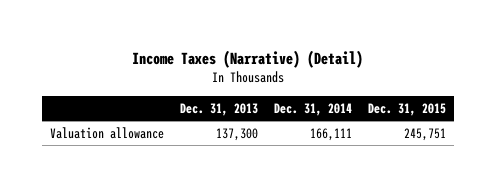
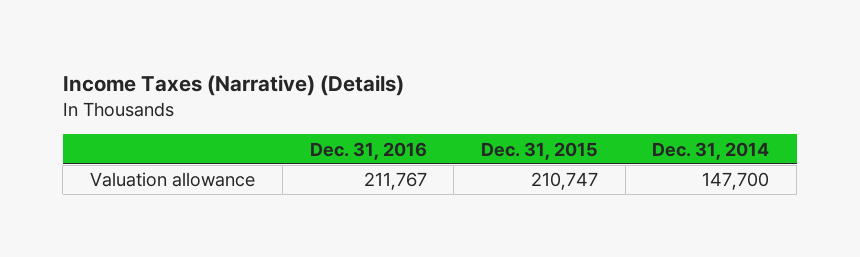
[132,49,364,68] Income Taxes (Narrative) (Detail) -> [62,75,404,97] Income Taxes (Narrative) (Details)
[180,102,259,116] Dec. 31, 2013 -> none
none -> [309,141,427,160] Dec. 31, 2016
[310,127,353,141] 166,111 -> [702,172,770,191] 147,700
[404,127,447,141] 245,751 -> [531,172,599,191] 210,747

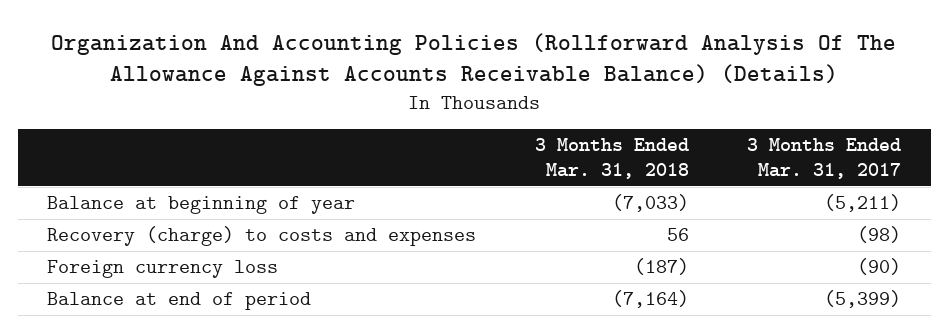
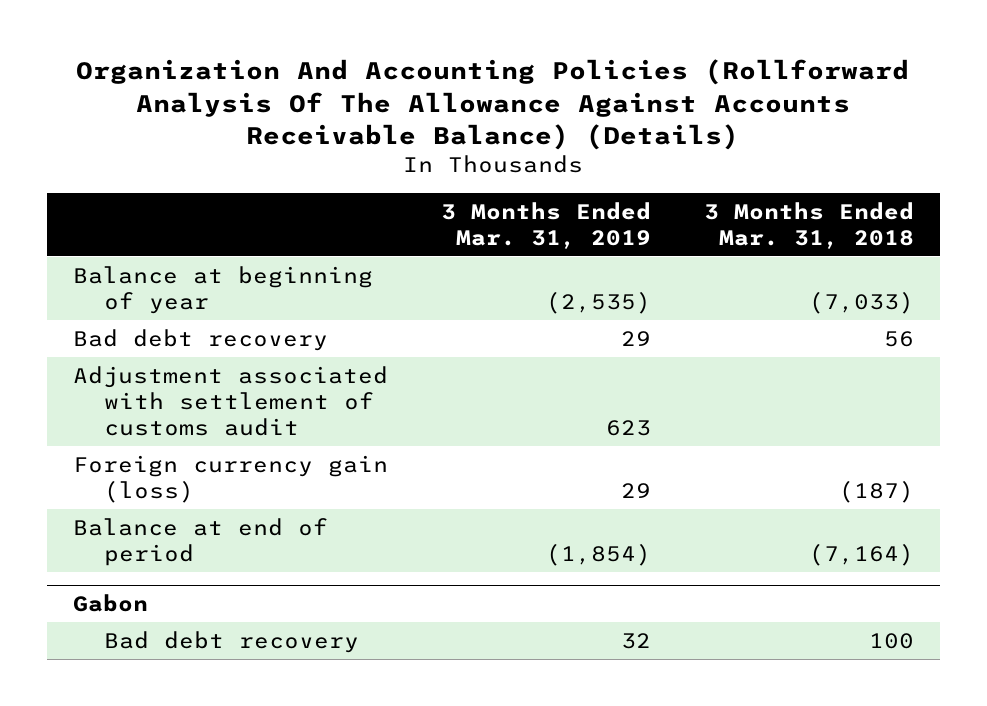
[747,138,902,179] 3 Months Ended Mar. 31, 2017 -> none
none -> [440,201,651,249] 3 Months Ended Mar. 31, 2019
[47,226,477,247] Recovery (charge) to costs and expenses -> [73,328,329,351] Bad debt recovery
none -> [73,365,389,436] Adjustment associated with settlement of customs audit
[47,260,279,279] Foreign currency loss -> [73,454,389,503] Foreign currency gain (loss)
none -> [73,593,149,612] Gabon
none -> [103,630,359,653] Bad debt recovery

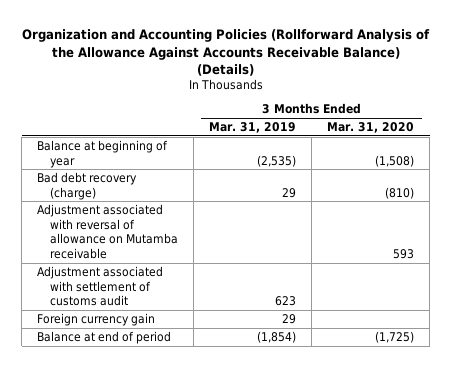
[76,59,910,151] Organization And Accounting Policies (Rollforward Analysis Of The Allowance Against Accounts Receivable Balance) (Details) -> [21,29,430,77] Organization and Accounting Policies (Rollforward Analysis of the Allowance Against Accounts Receivable Balance) (Details)
[703,201,914,249] 3 Months Ended Mar. 31, 2018 -> none
none -> [327,122,415,134] Mar. 31, 2020
[73,328,329,351] Bad debt recovery -> [37,171,138,200] Bad debt recovery (charge)
none -> [37,203,178,259] Adjustment associated with reversal of allowance on Mutamba receivable
[73,454,389,503] Foreign currency gain (loss) -> [37,312,156,326] Foreign currency gain
[73,593,149,612] Gabon -> none
[103,630,359,653] Bad debt recovery -> none

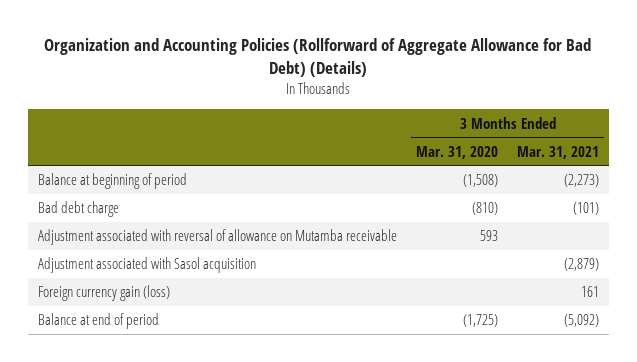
[21,29,430,77] Organization and Accounting Policies (Rollforward Analysis of the Allowance Against Accounts Receivable Balance) (Details) -> [44,38,592,78] Organization and Accounting Policies (Rollforward of Aggregate Allowance for Bad Debt) (Details)
[208,122,296,134] Mar. 31, 2019 -> none
none -> [517,145,600,159] Mar. 31, 2021
[37,139,169,168] Balance at beginning of year -> [37,173,187,190] Balance at beginning of period
[37,171,138,200] Bad debt recovery (charge) -> [37,201,119,218] Bad debt charge
[37,265,164,307] Adjustment associated with settlement of customs audit -> none
none -> [37,257,256,274] Adjustment associated with Sasol acquisition
[37,312,156,326] Foreign currency gain -> [37,285,170,302] Foreign currency gain (loss)

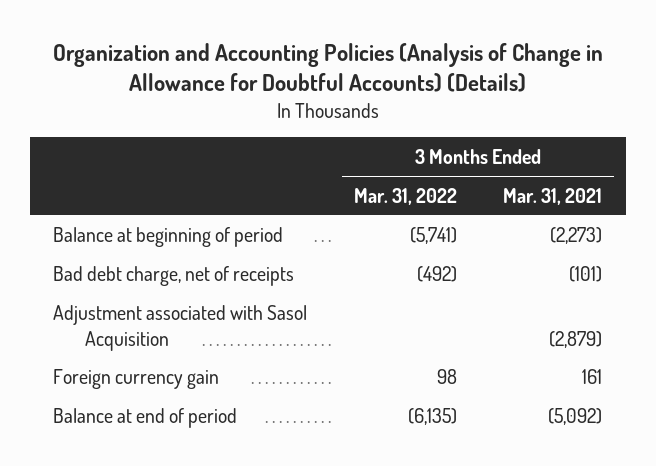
[44,38,592,78] Organization and Accounting Policies (Rollforward of Aggregate Allowance for Bad Debt) (Details) -> [52,42,603,93] Organization and Accounting Policies (Analysis of Change in Allowance for Doubtful Accounts) (Details)
[415,145,498,159] Mar. 31, 2020 -> none
none -> [353,187,457,205] Mar. 31, 2022
[37,229,397,246] Adjustment associated with reversal of allowance on Mutamba receivable -> none
[37,201,119,218] Bad debt charge -> [53,266,295,287] Bad debt charge, net of receipts
[37,257,256,274] Adjustment associated with Sasol acquisition -> [53,305,308,351] Adjustment associated with Sasol Acquisition
[37,285,170,302] Foreign currency gain (loss) -> [53,369,220,390] Foreign currency gain

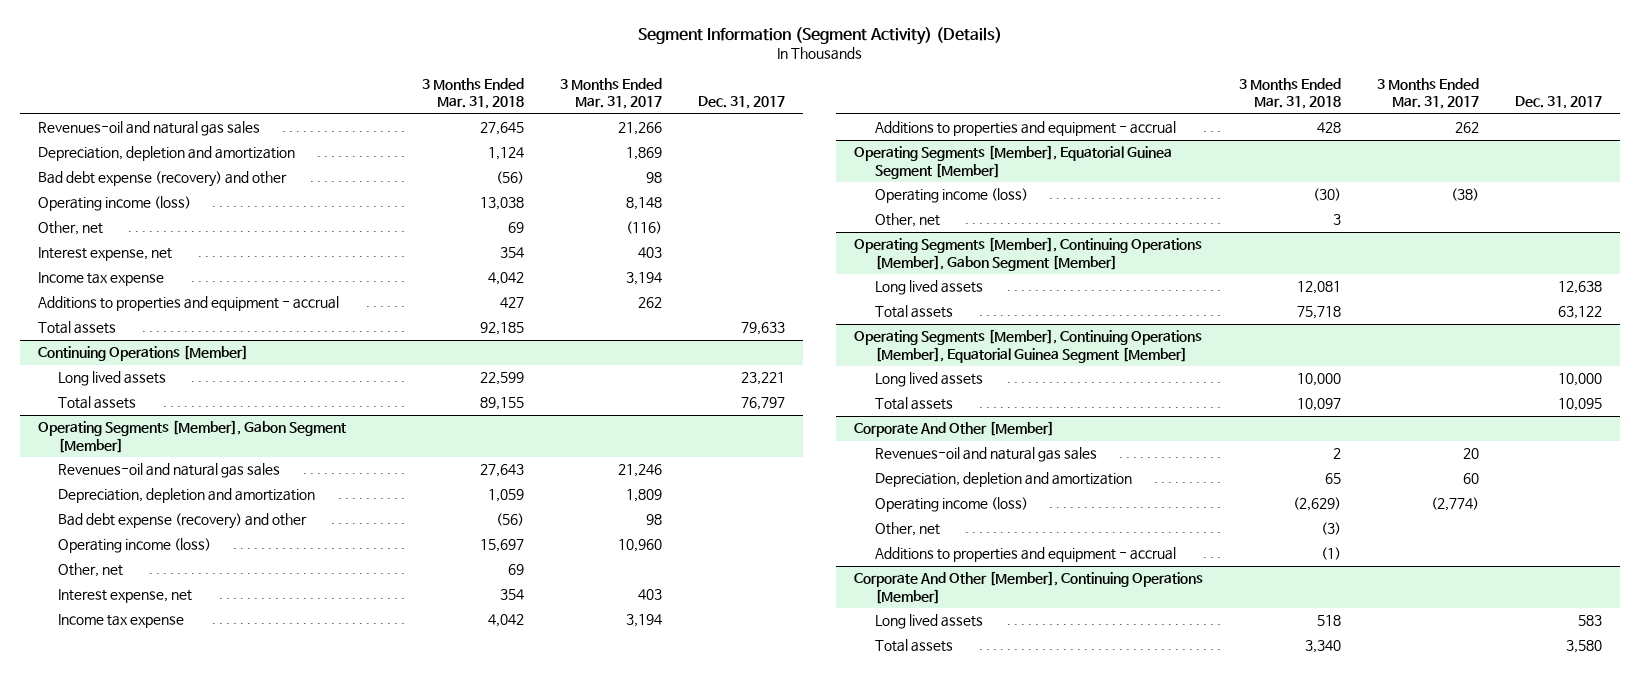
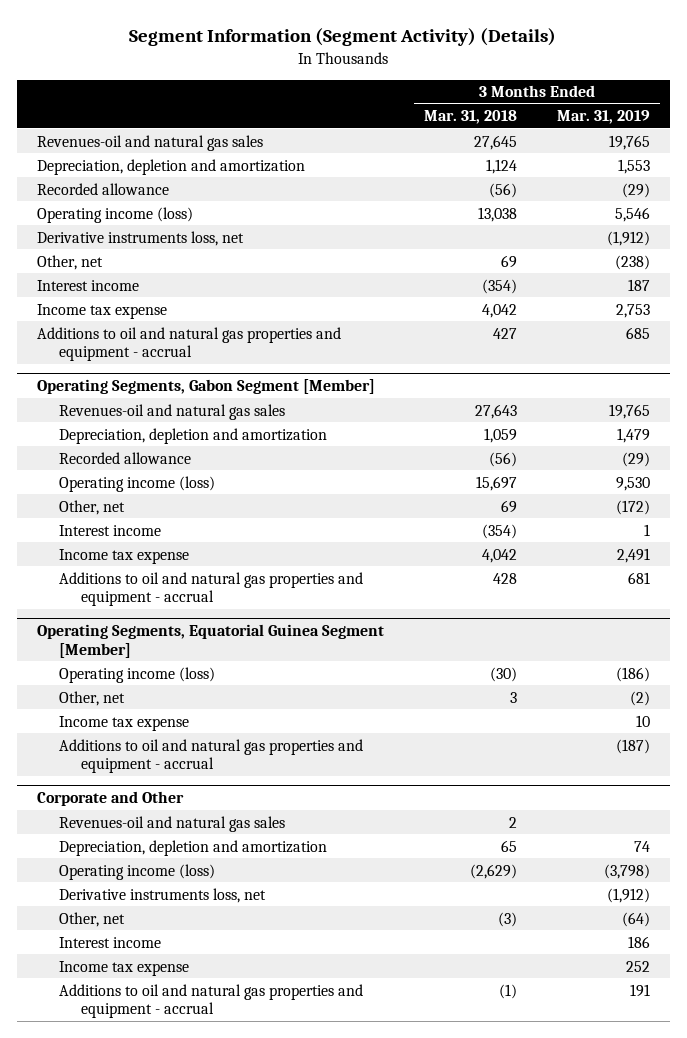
[560,77,663,110] 3 Months Ended Mar. 31, 2017 -> none
[698,96,786,110] Dec. 31, 2017 -> none
none -> [557,110,651,125] Mar. 31, 2019
[37,171,287,188] Bad debt expense (recovery) and other -> none
none -> [36,182,169,195] Recorded allowance
none -> [36,230,244,246] Derivative instruments loss, net
[37,247,172,262] Interest expense, net -> [36,279,139,291] Interest income
[500,247,525,259] 354 -> [481,278,517,294] (354)
[37,321,116,335] Total assets -> none
[37,345,248,362] Continuing Operations [Member] -> none
[58,371,167,387] Long lived assets -> none
[58,396,137,410] Total assets -> none
[37,296,339,312] Additions to properties and equipment - accrual -> [36,326,341,362] Additions to oil and natural gas properties and equipment - accrual
[37,420,346,453] Operating Segments [Member], Gabon Segment [Member] -> [36,378,375,394] Operating Segments, Gabon Segment [Member]
[58,513,308,530] Bad debt expense (recovery) and other -> none
none -> [59,451,192,464] Recorded allowance
[58,589,193,604] Interest expense, net -> [59,524,162,536] Interest income
[500,589,525,601] 354 -> [481,523,517,539] (354)
[874,121,1176,137] Additions to properties and equipment - accrual -> [59,571,364,607] Additions to oil and natural gas properties and equipment - accrual
[854,145,1173,179] Operating Segments [Member], Equatorial Guinea Segment [Member] -> [36,623,384,658] Operating Segments, Equatorial Guinea Segment [Member]
[854,237,1203,271] Operating Segments [Member], Continuing Operations [Member], Gabon Segment [Member] -> none
[874,280,983,296] Long lived assets -> none
[874,305,953,319] Total assets -> none
[854,329,1203,363] Operating Segments [Member], Continuing Operations [Member], Equatorial Guinea Segment [Member] -> none
[874,372,983,388] Long lived assets -> none
[874,397,953,411] Total assets -> none
none -> [59,715,190,731] Income tax expense
none -> [59,738,364,774] Additions to oil and natural gas properties and equipment - accrual
[854,421,1055,438] Corporate And Other [Member] -> [36,790,184,806] Corporate and Other
none -> [59,887,267,903] Derivative instruments loss, net
[854,571,1204,604] Corporate And Other [Member], Continuing Operations [Member] -> none
[874,614,983,630] Long lived assets -> none
[874,639,953,653] Total assets -> none
none -> [59,936,162,948] Interest income
none -> [59,960,190,976] Income tax expense
[874,547,1176,563] Additions to properties and equipment - accrual -> [59,983,364,1019] Additions to oil and natural gas properties and equipment - accrual

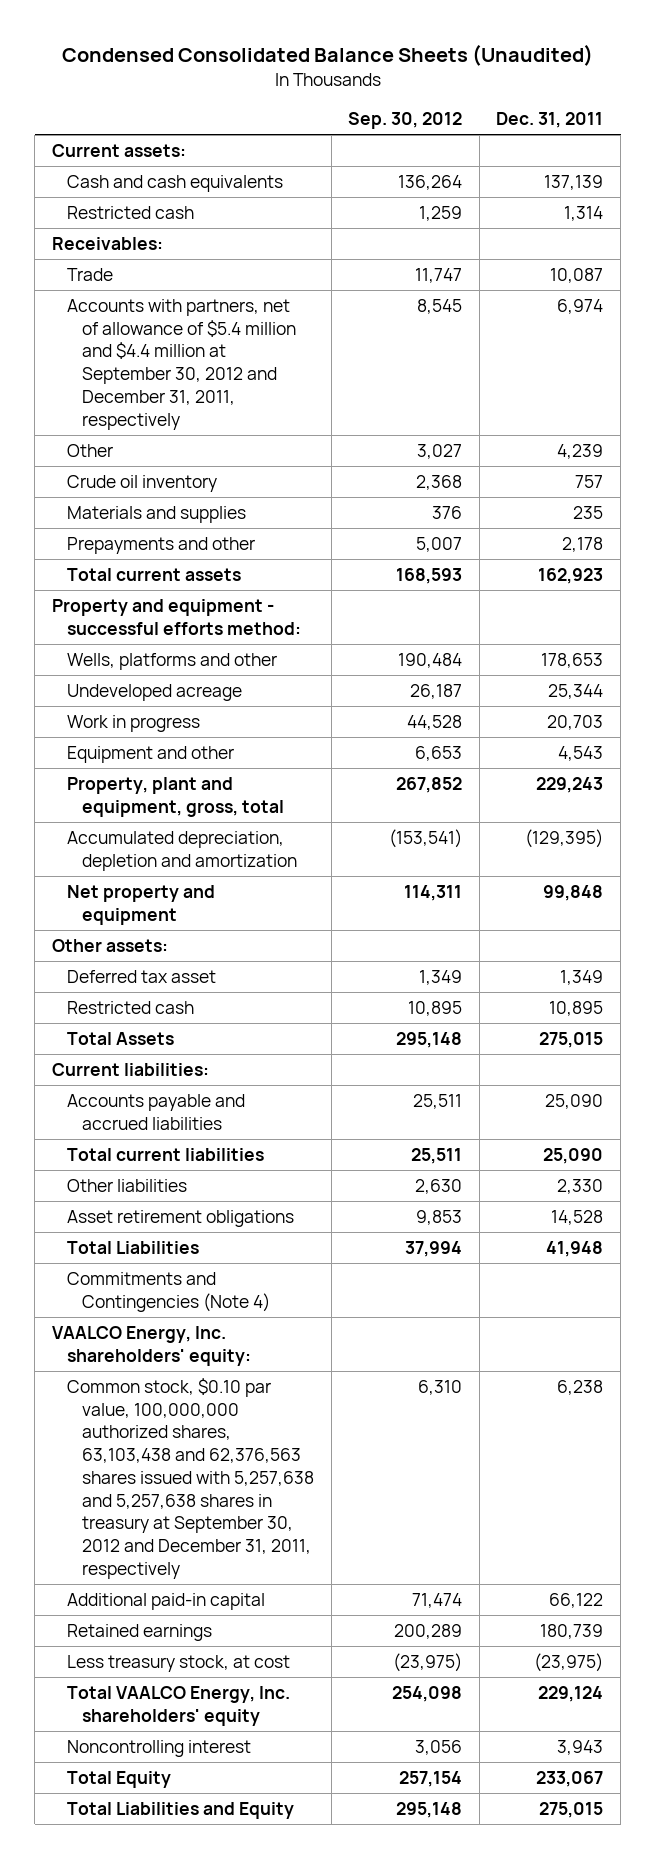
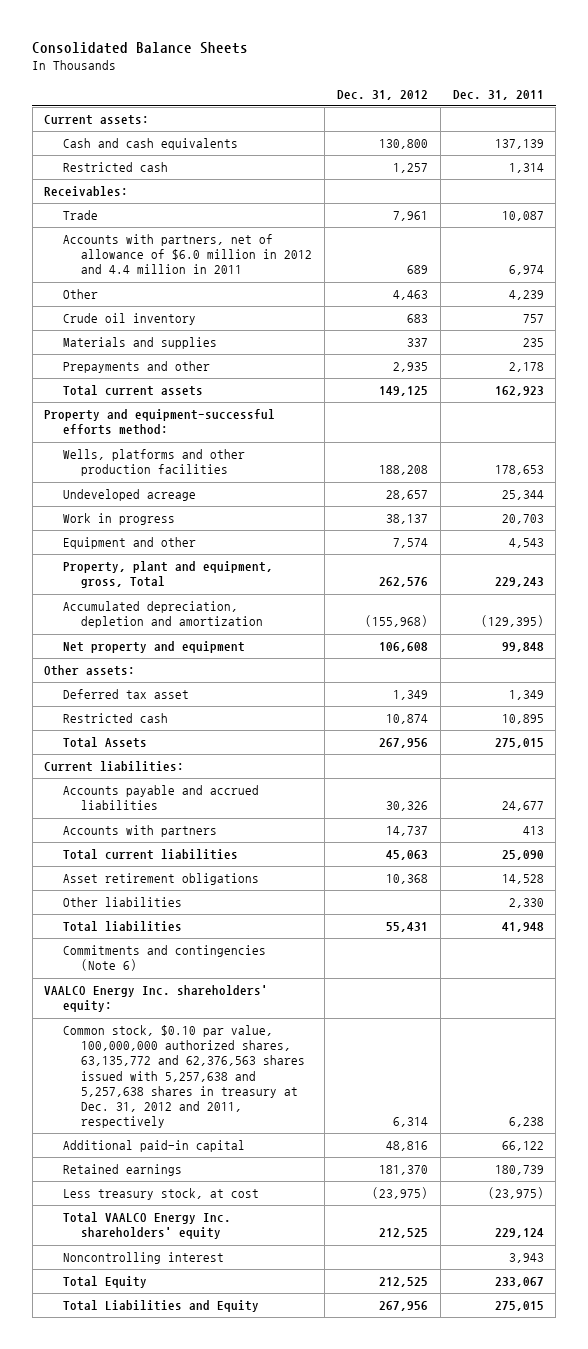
[61,43,593,66] Condensed Consolidated Balance Sheets (Unaudited) -> [32,41,249,54] Consolidated Balance Sheets
[348,112,463,130] Sep. 30, 2012 -> none
none -> [337,89,429,100] Dec. 31, 2012
[66,298,297,430] Accounts with partners, net of allowance of $5.4 million and $4.4 million at September 30, 2012 and December 31, 2011, respectively -> [62,234,313,275] Accounts with partners, net of allowance of $6.0 million in 2012 and 4.4 million in 2011
[51,598,301,635] Property and equipment - successful efforts method: -> [44,409,276,436] Property and equipment-successful efforts method:
[66,652,277,670] Wells, platforms and other -> [62,449,245,477] Wells, platforms and other production facilities
[66,776,285,817] Property, plant and equipment, gross, total -> [62,561,273,589] Property, plant and equipment, gross, Total
[545,1093,604,1109] 25,090 -> [501,801,544,812] 24,677
none -> [62,825,217,838] Accounts with partners
[66,1178,187,1192] Other liabilities -> [62,897,182,908] Other liabilities
[66,1240,199,1254] Total Liabilities -> [62,921,182,933] Total liabilities
[66,1271,271,1312] Commitments and Contingencies (Note 4) -> [62,945,266,972] Commitments and contingencies (Note 6)
[51,1325,251,1366] VAALCO Energy, Inc. shareholders' equity: -> [44,985,269,1013] VAALCO Energy Inc. shareholders' equity:
[66,1377,315,1579] Common stock, $0.10 par value, 100,000,000 authorized shares, 63,103,438 and 62,376,563 shares issued with 5,257,638 and 5,257,638 shares in treasury at September 30, 2012 and December 31, 2011, respectively -> [62,1025,306,1128] Common stock, $0.10 par value, 100,000,000 authorized shares, 63,135,772 and 62,376,563 shares issued with 5,257,638 and 5,257,638 shares in treasury at Dec. 31, 2012 and 2011, respectively
[66,1685,290,1726] Total VAALCO Energy, Inc. shareholders' equity -> [62,1212,231,1240] Total VAALCO Energy Inc. shareholders' equity

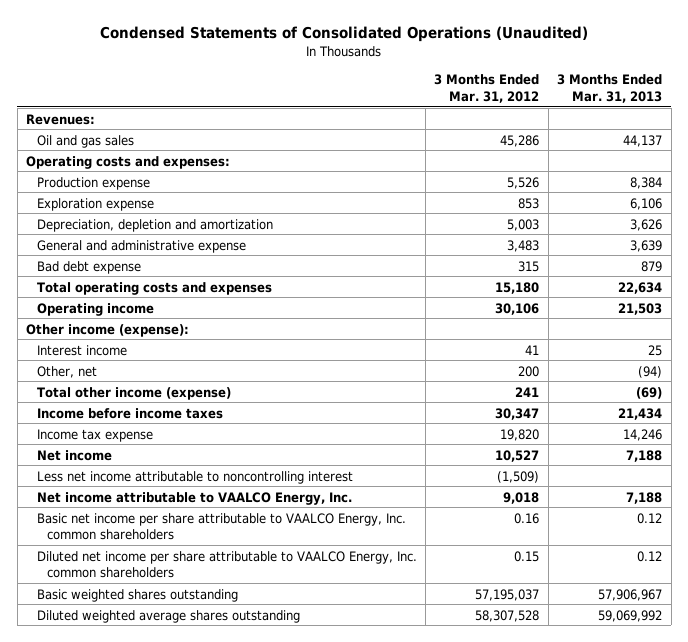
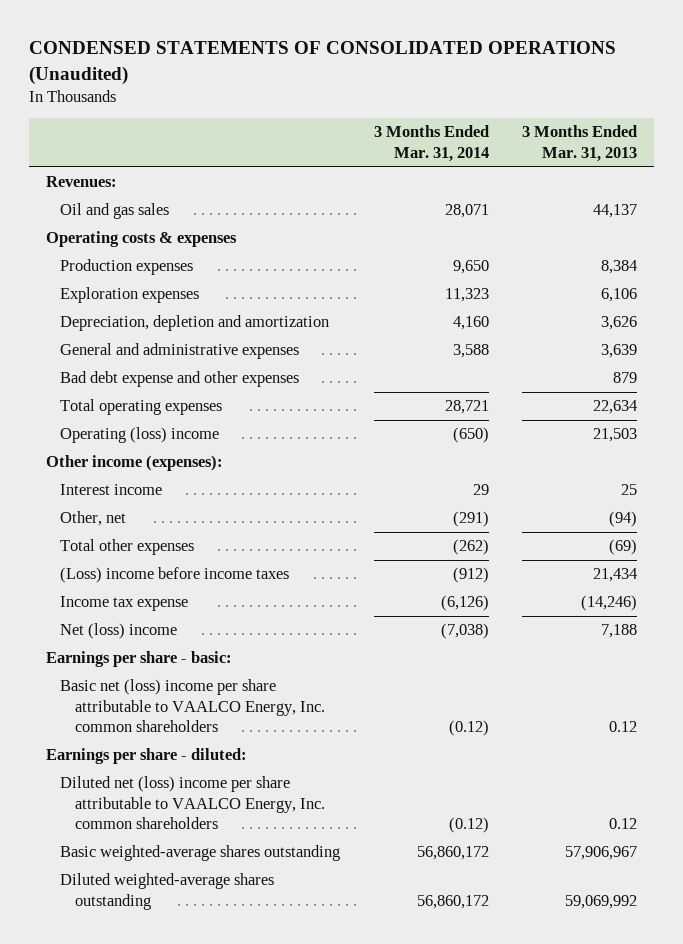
[100,25,589,42] Condensed Statements of Consolidated Operations (Unaudited) -> [28,41,616,85] CONDENSED STATEMENTS OF CONSOLIDATED OPERATIONS (Unaudited)
[434,74,540,103] 3 Months Ended Mar. 31, 2012 -> none
none -> [373,125,489,162] 3 Months Ended Mar. 31, 2014
[26,155,231,169] Operating costs and expenses: -> [45,231,237,248] Operating costs & expenses
[36,176,150,190] Production expense -> [60,259,194,276] Production expenses
[36,197,154,211] Exploration expense -> [60,287,200,304] Exploration expenses
[36,239,246,253] General and administrative expense -> [60,343,300,360] General and administrative expenses
[36,260,141,274] Bad debt expense -> [60,371,300,388] Bad debt expense and other expenses
[36,281,272,295] Total operating costs and expenses -> [60,399,223,416] Total operating expenses
[36,302,154,316] Operating income -> [60,427,220,444] Operating (loss) income
[26,323,190,337] Other income (expense): -> [45,455,223,472] Other income (expenses):
[36,470,353,484] Less net income attributable to noncontrolling interest -> none
[36,491,352,505] Net income attributable to VAALCO Energy, Inc. -> none
[36,386,231,400] Total other income (expense) -> [60,539,195,556] Total other expenses
[36,407,223,419] Income before income taxes -> [60,567,290,584] (Loss) income before income taxes
[623,428,663,441] 14,246 -> [581,595,638,612] (14,246)
[36,449,112,461] Net income -> [60,623,178,640] Net (loss) income
none -> [45,651,232,668] Earnings per share - basic:
[36,512,406,540] Basic net income per share attributable to VAALCO Energy, Inc. common shareholders -> [60,679,326,733] Basic net (loss) income per share attributable to VAALCO Energy, Inc. common shareholders
none -> [45,748,247,765] Earnings per share - diluted:
[36,550,417,578] Diluted net income per share attributable to VAALCO Energy, Inc. common shareholders -> [60,776,326,830] Diluted net (loss) income per share attributable to VAALCO Energy, Inc. common shareholders
[36,588,238,602] Basic weighted shares outstanding -> [60,845,341,862] Basic weighted-average shares outstanding
[36,609,300,623] Diluted weighted average shares outstanding -> [60,873,275,910] Diluted weighted-average shares outstanding

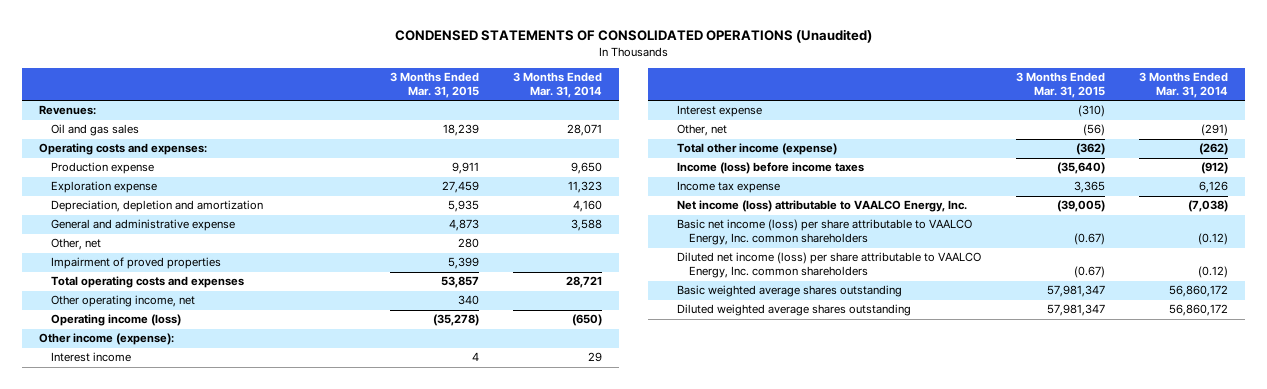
[522,125,638,162] 3 Months Ended Mar. 31, 2013 -> none
none -> [389,72,479,99] 3 Months Ended Mar. 31, 2015
[45,231,237,248] Operating costs & expenses -> [39,143,208,156] Operating costs and expenses:
[60,259,194,276] Production expenses -> [51,162,155,175] Production expense
[60,287,200,304] Exploration expenses -> [51,181,158,194] Exploration expense
[60,343,300,360] General and administrative expenses -> [51,219,236,232] General and administrative expense
[60,371,300,388] Bad debt expense and other expenses -> [51,238,102,251] Other, net
none -> [51,257,222,270] Impairment of proved properties
[60,399,223,416] Total operating expenses -> [51,276,245,289] Total operating costs and expenses
none -> [51,295,196,308] Other operating income, net
[60,427,220,444] Operating (loss) income -> [51,314,182,327] Operating income (loss)
[45,455,223,472] Other income (expenses): -> [39,333,175,346] Other income (expense):
none -> [677,105,763,118] Interest expense
[45,651,232,668] Earnings per share - basic: -> none
[45,748,247,765] Earnings per share - diluted: -> none
[60,539,195,556] Total other expenses -> [677,143,838,156] Total other income (expense)
[60,567,290,584] (Loss) income before income taxes -> [677,162,865,175] Income (loss) before income taxes
[440,595,489,612] (6,126) -> [1199,181,1229,194] 6,126
[60,623,178,640] Net (loss) income -> [677,200,968,213] Net income (loss) attributable to VAALCO Energy, Inc.
[60,679,326,733] Basic net (loss) income per share attributable to VAALCO Energy, Inc. common shareholders -> [677,219,973,246] Basic net income (loss) per share attributable to VAALCO Energy, Inc. common shareholders
[60,776,326,830] Diluted net (loss) income per share attributable to VAALCO Energy, Inc. common shareholders -> [677,252,982,279] Diluted net income (loss) per share attributable to VAALCO Energy, Inc. common shareholders
[60,845,341,862] Basic weighted-average shares outstanding -> [677,285,903,298] Basic weighted average shares outstanding
[60,873,275,910] Diluted weighted-average shares outstanding -> [677,304,912,317] Diluted weighted average shares outstanding

